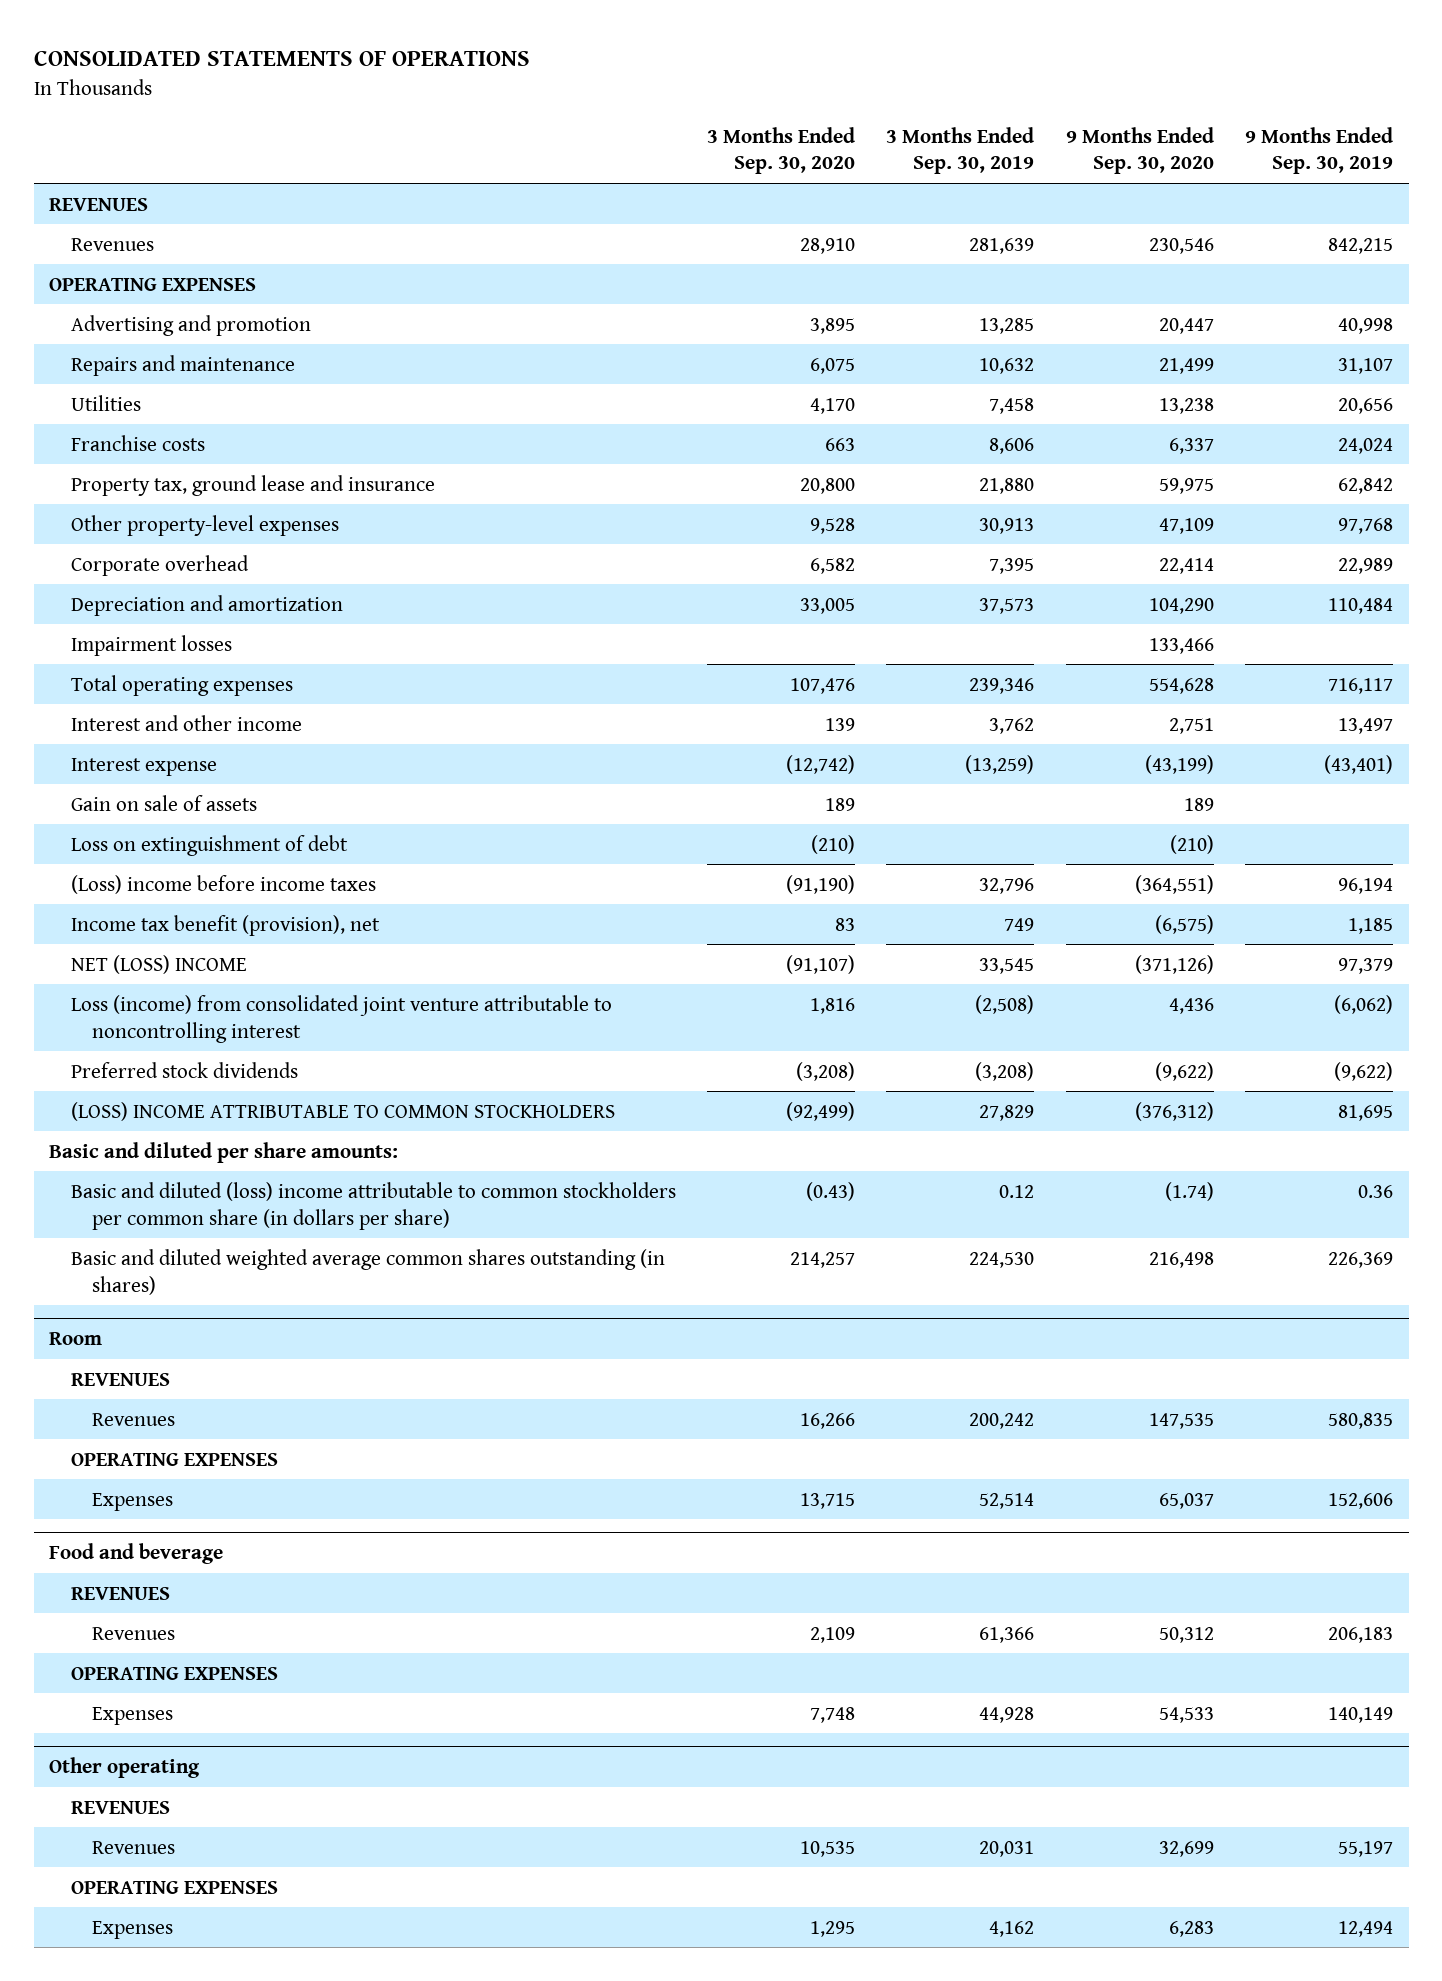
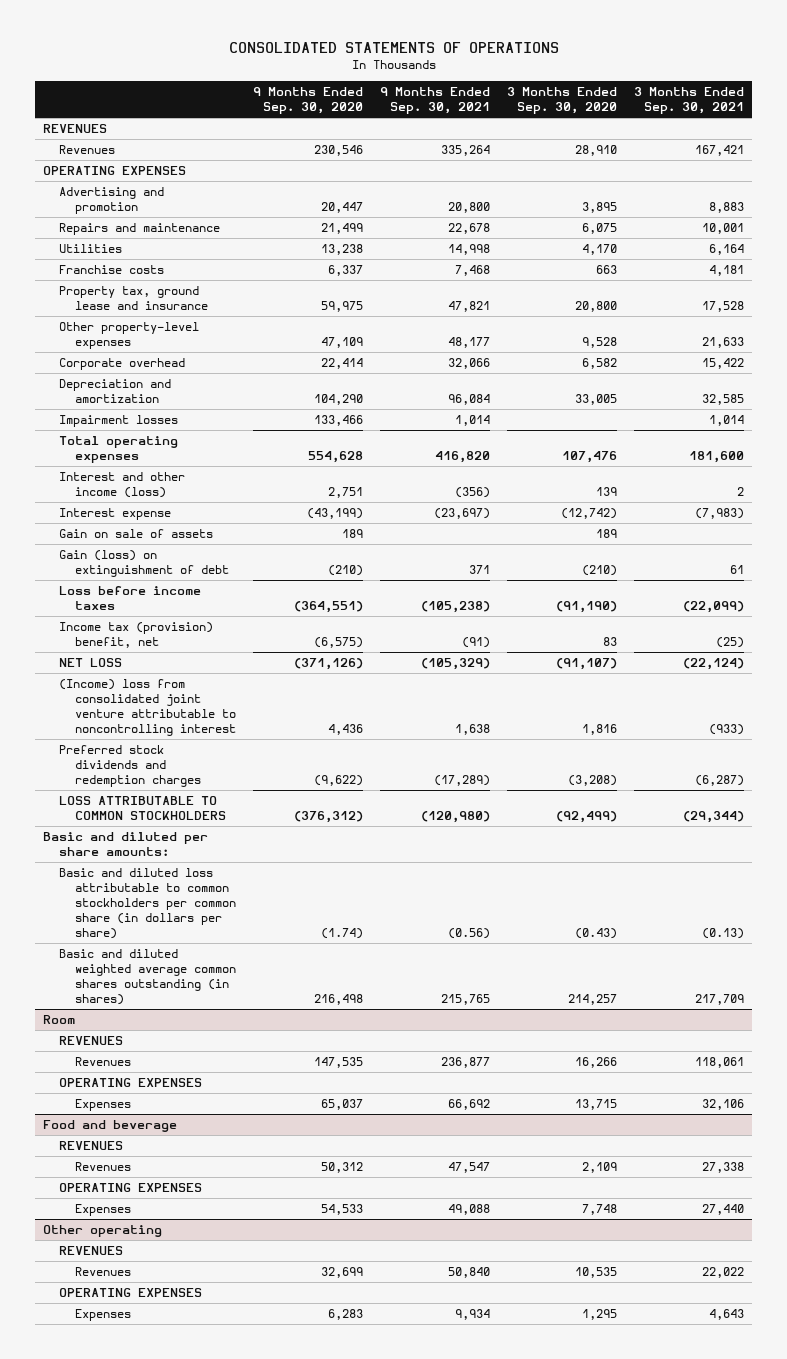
[886,126,1035,175] 3 Months Ended Sep. 30, 2019 -> none
[1244,126,1393,175] 9 Months Ended Sep. 30, 2019 -> none
none -> [379,87,490,114] 9 Months Ended Sep. 30, 2021
none -> [633,87,744,114] 3 Months Ended Sep. 30, 2021
[70,714,302,731] Interest and other income -> [59,472,186,499] Interest and other income (loss)
[70,834,348,856] Loss on extinguishment of debt -> [59,550,229,578] Gain (loss) on extinguishment of debt
[70,874,376,894] (Loss) income before income taxes -> [59,586,202,611] Loss before income taxes
[70,914,380,936] Income tax benefit (provision), net -> [59,622,214,649] Income tax (provision) benefit, net
[70,954,247,974] NET (LOSS) INCOME -> [59,658,123,668] NET LOSS
[70,994,612,1043] Loss (income) from consolidated joint venture attributable to noncontrolling interest -> [59,679,236,736] (Income) loss from consolidated joint venture attributable to noncontrolling interest
[70,1061,298,1078] Preferred stock dividends -> [59,745,201,787] Preferred stock dividends and redemption charges
[70,1101,615,1121] (LOSS) INCOME ATTRIBUTABLE TO COMMON STOCKHOLDERS -> [59,796,226,821] LOSS ATTRIBUTABLE TO COMMON STOCKHOLDERS
[70,1181,676,1230] Basic and diluted (loss) income attributable to common stockholders per common share (in dollars per share) -> [59,868,236,939] Basic and diluted loss attributable to common stockholders per common share (in dollars per share)

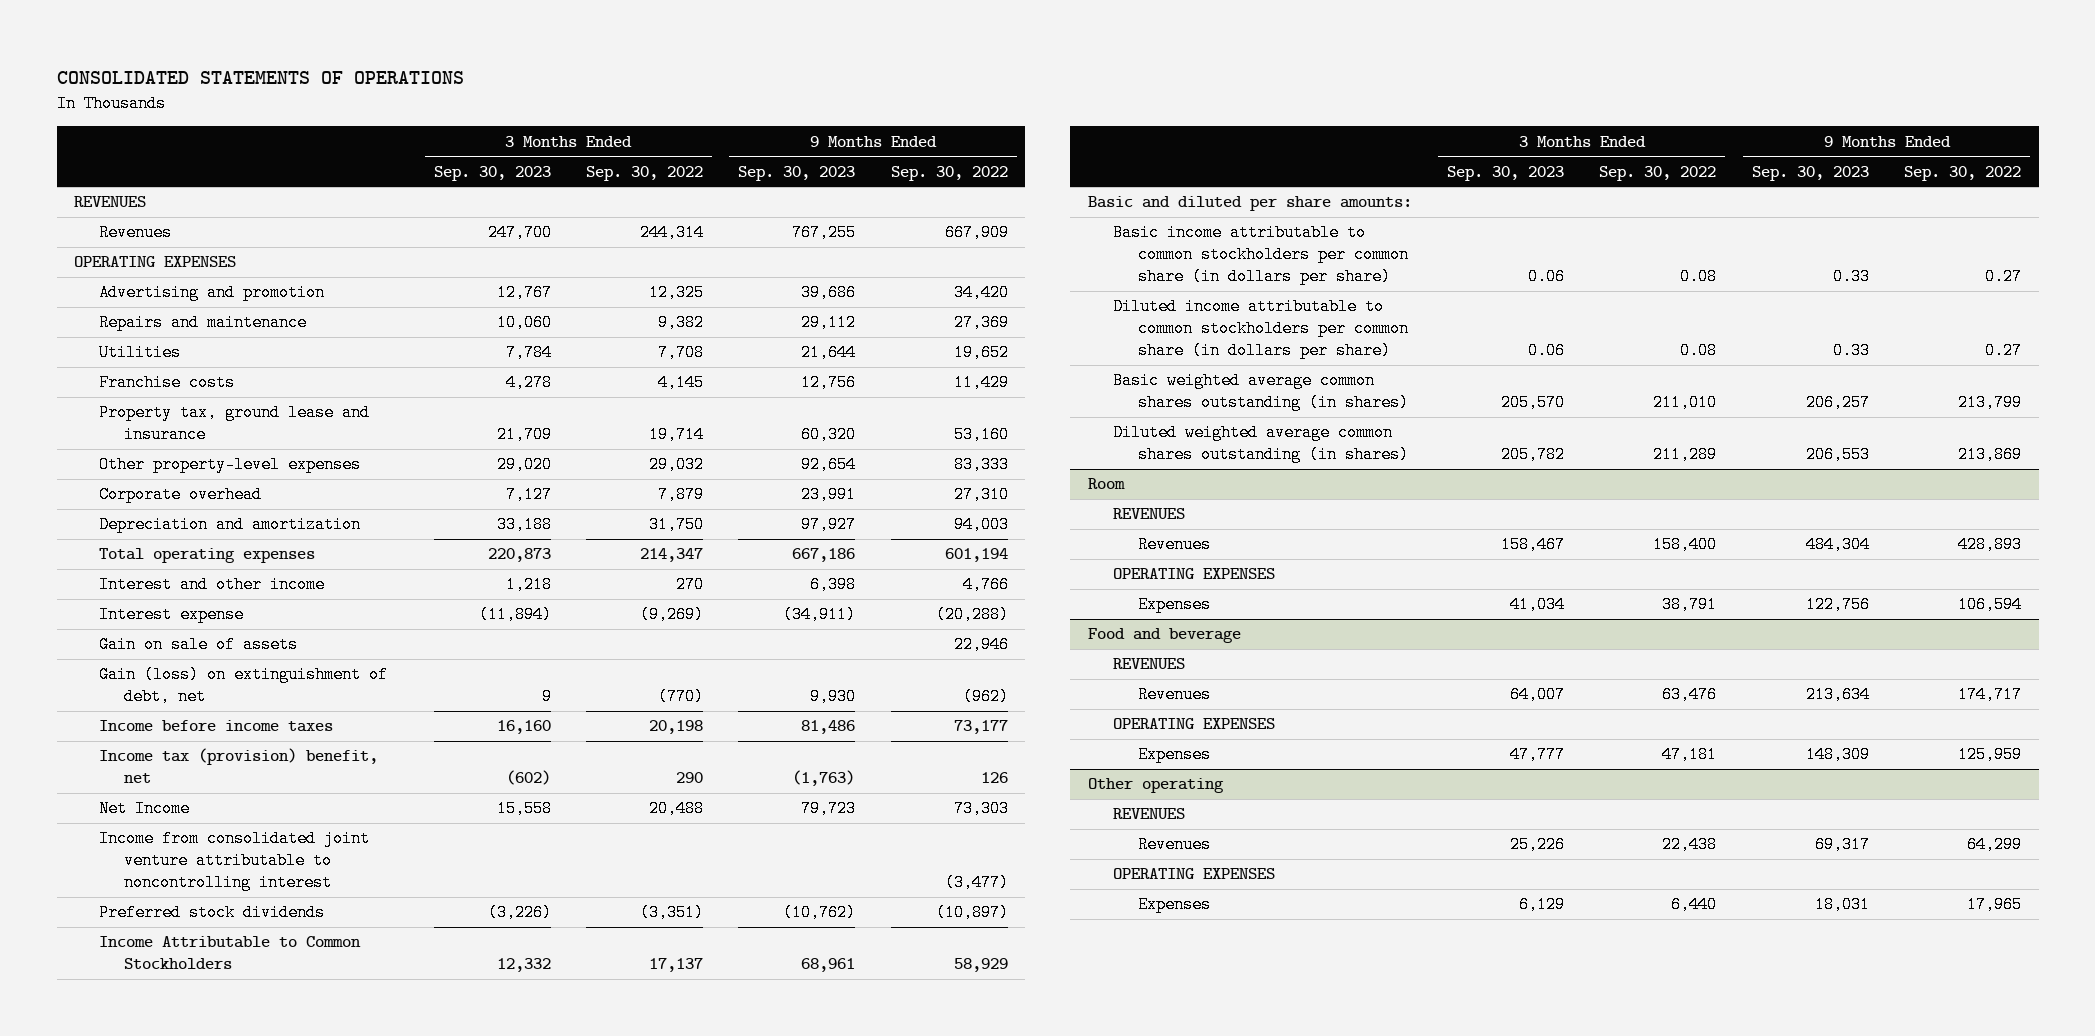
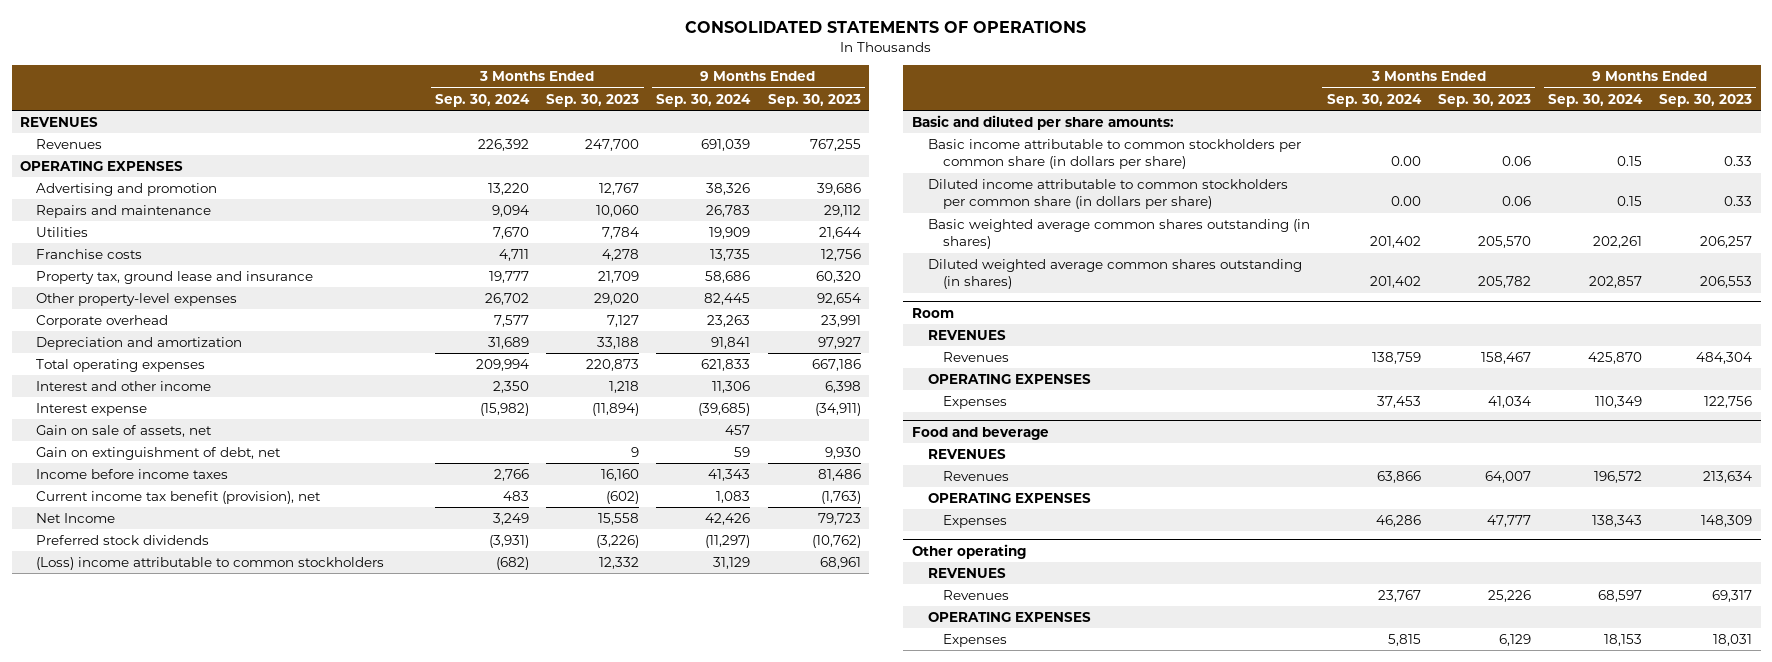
[585,165,703,181] Sep. 30, 2022 -> none
[890,165,1008,181] Sep. 30, 2022 -> none
none -> [435,93,531,107] Sep. 30, 2024
none -> [656,93,752,107] Sep. 30, 2024
[99,636,299,654] Gain on sale of assets -> [36,425,213,438] Gain on sale of assets, net
[99,666,389,706] Gain (loss) on extinguishment of debt, net -> [36,447,282,461] Gain on extinguishment of debt, net
[99,748,379,784] Income tax (provision) benefit, net -> [36,491,322,505] Current income tax benefit (provision), net
[99,830,371,892] Income from consolidated joint venture attributable to noncontrolling interest -> none
[99,936,362,970] Income Attributable to Common Stockholders -> [36,557,385,571] (Loss) income attributable to common stockholders

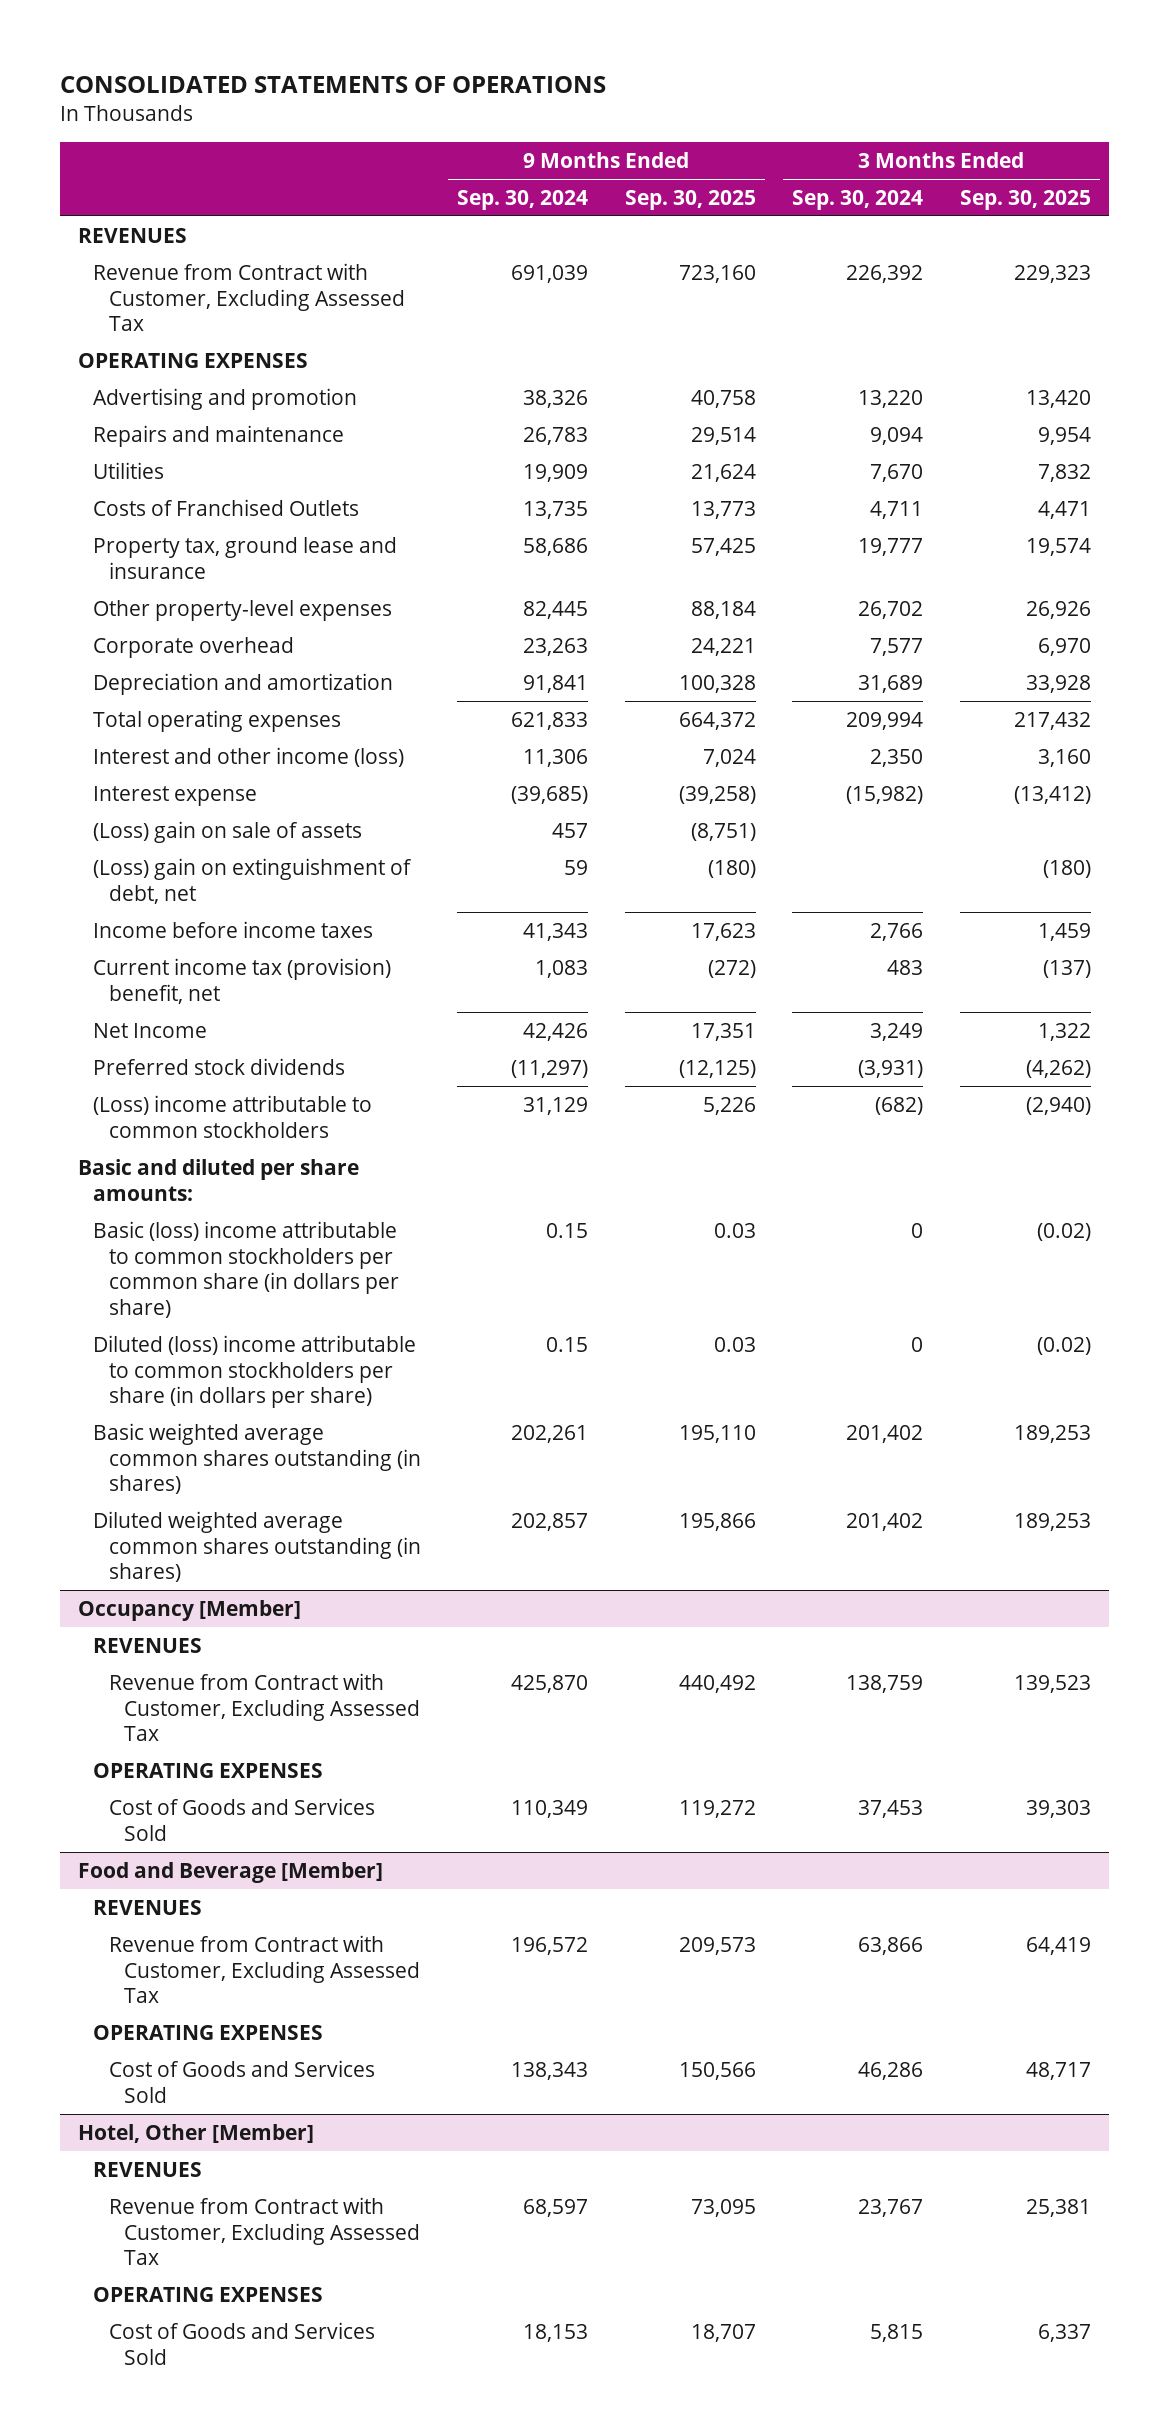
[546,93,640,107] Sep. 30, 2023 -> none
[767,93,861,107] Sep. 30, 2023 -> none
none -> [624,190,756,211] Sep. 30, 2025
none -> [959,190,1091,211] Sep. 30, 2025
[36,139,103,150] Revenues -> [93,262,405,332] Revenue from Contract with Customer, Excluding Assessed Tax
[36,249,143,260] Franchise costs -> [93,498,360,516] Costs of Franchised Outlets
[36,381,212,392] Interest and other income -> [93,746,405,767] Interest and other income (loss)
[36,425,213,438] Gain on sale of assets, net -> [93,820,363,843] (Loss) gain on sale of assets
[36,447,282,461] Gain on extinguishment of debt, net -> [93,857,413,904] (Loss) gain on extinguishment of debt, net
[36,491,322,505] Current income tax benefit (provision), net -> [93,957,392,1004] Current income tax (provision) benefit, net
[927,139,1301,170] Basic income attributable to common stockholders per common share (in dollars per share) -> [93,1220,399,1319] Basic (loss) income attributable to common stockholders per common share (in dollars per share)
[1390,156,1421,167] 0.00 -> [911,1222,924,1238] 0
[927,179,1288,210] Diluted income attributable to common stockholders per common share (in dollars per share) -> [93,1334,417,1409] Diluted (loss) income attributable to common stockholders per share (in dollars per share)
[1390,196,1421,207] 0.00 -> [911,1336,924,1352] 0
[911,307,954,318] Room -> [78,1599,302,1621] Occupancy [Member]
[943,352,1010,363] Revenues -> [108,1672,420,1742] Revenue from Contract with Customer, Excluding Assessed Tax
[943,396,1008,410] Expenses -> [108,1797,375,1841] Cost of Goods and Services Sold
[911,426,1049,440] Food and beverage -> [78,1861,384,1883] Food and Beverage [Member]
[943,471,1010,482] Revenues -> [108,1934,420,2004] Revenue from Contract with Customer, Excluding Assessed Tax
[943,515,1008,529] Expenses -> [108,2059,375,2103] Cost of Goods and Services Sold
[911,543,1026,559] Other operating -> [78,2123,315,2143] Hotel, Other [Member]
[943,590,1010,601] Revenues -> [108,2196,420,2266] Revenue from Contract with Customer, Excluding Assessed Tax
[943,634,1008,648] Expenses -> [108,2321,375,2365] Cost of Goods and Services Sold

